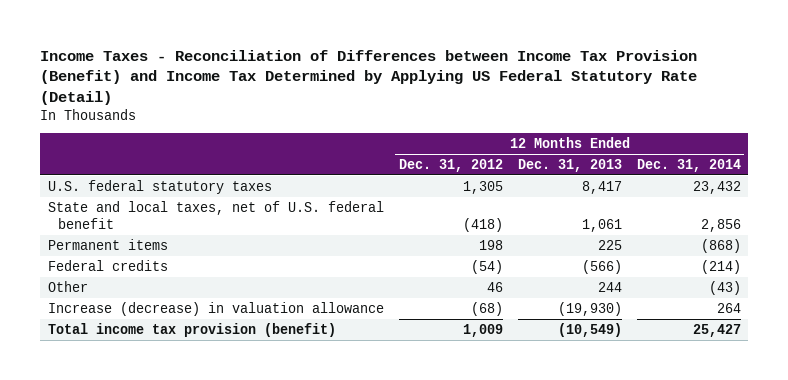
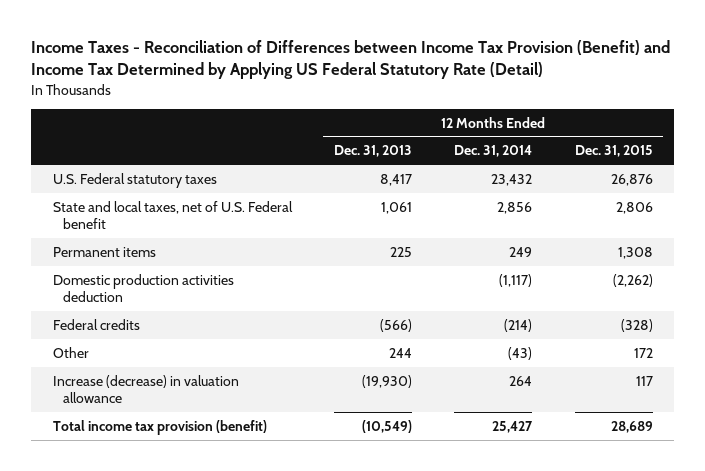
[398,158,503,172] Dec. 31, 2012 -> none
none -> [574,145,653,158] Dec. 31, 2015
[47,179,272,194] U.S. federal statutory taxes -> [52,172,217,188] U.S. Federal statutory taxes
[47,200,384,229] State and local taxes, net of U.S. federal benefit -> [52,200,293,230] State and local taxes, net of U.S. Federal benefit
[700,238,741,253] (868) -> [509,246,533,257] 249
none -> [52,273,234,303] Domestic production activities deduction

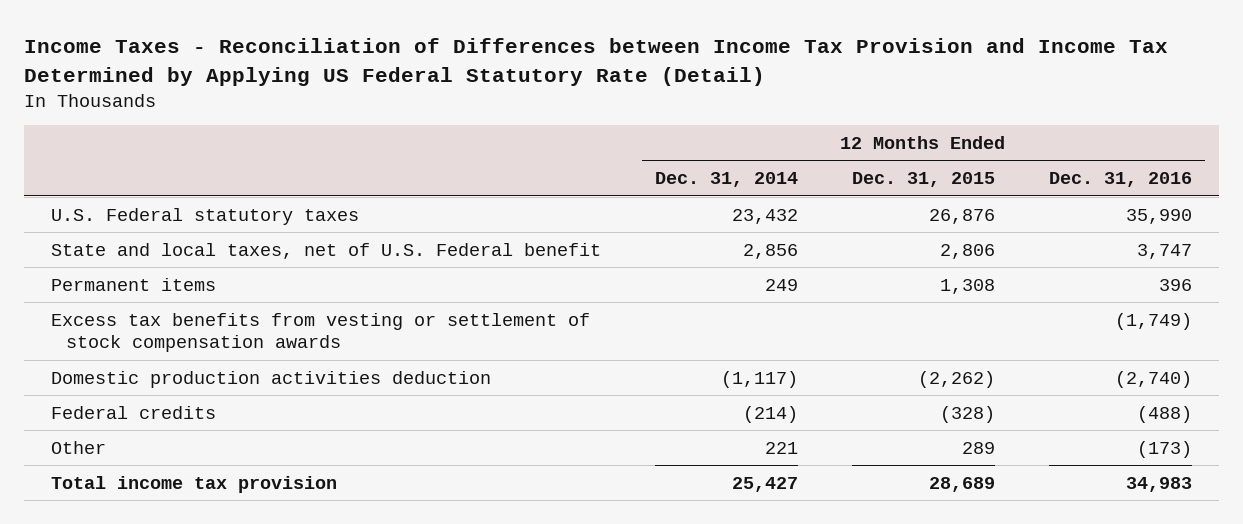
[31,40,671,80] Income Taxes - Reconciliation of Differences between Income Tax Provision (Benefit) and Income Tax Determined by Applying US Federal Statutory Rate (Detail) -> [24,38,1169,86] Income Taxes - Reconciliation of Differences between Income Tax Provision and Income Tax Determined by Applying US Federal Statutory Rate (Detail)
[333,145,412,158] Dec. 31, 2013 -> none
none -> [1048,172,1192,188] Dec. 31, 2016
none -> [51,312,591,353] Excess tax benefits from vesting or settlement of stock compensation awards
[52,374,239,404] Increase (decrease) in valuation allowance -> none
[508,346,533,360] (43) -> [765,441,799,454] 221
[633,347,653,358] 172 -> [961,441,995,454] 289
[52,419,267,435] Total income tax provision (benefit) -> [51,475,338,493] Total income tax provision

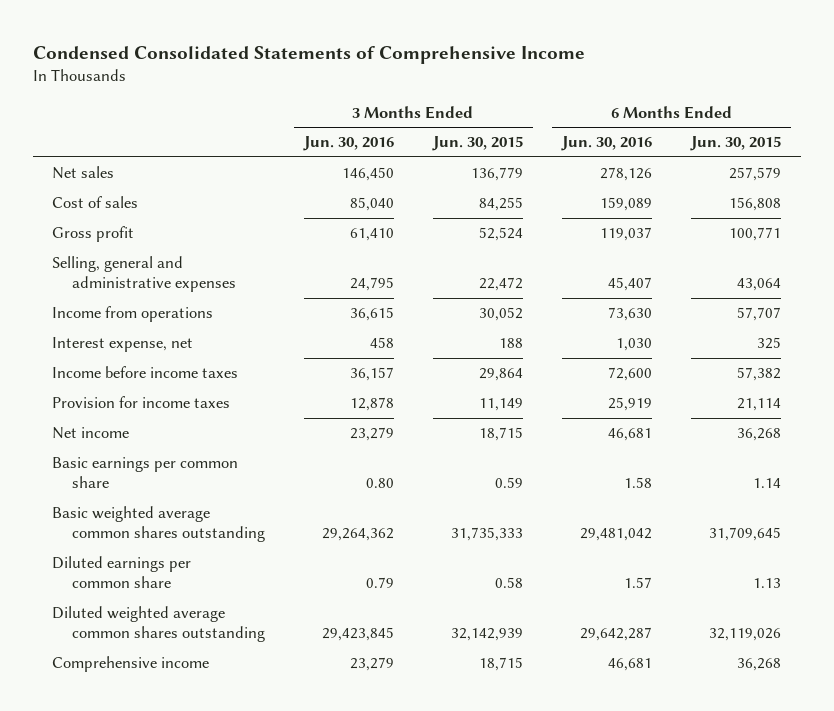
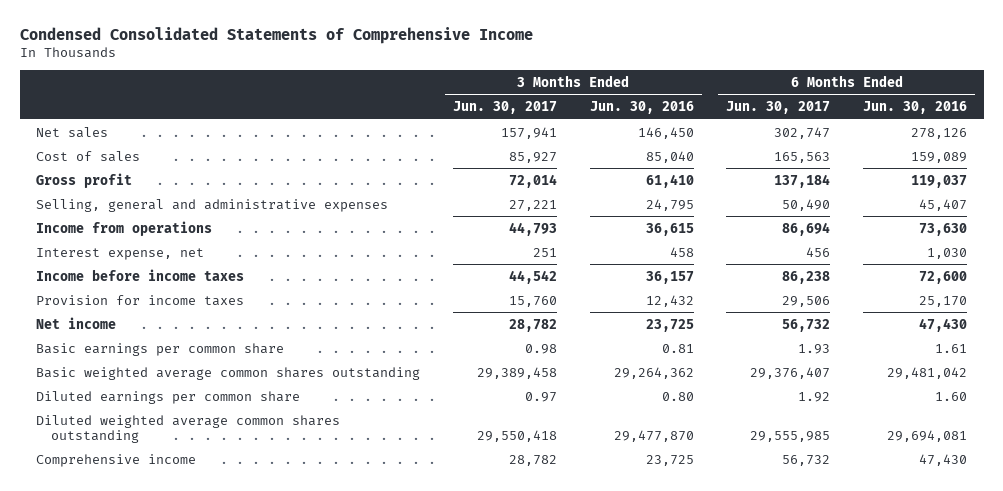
[431,136,523,152] Jun. 30, 2015 -> none
[690,136,782,152] Jun. 30, 2015 -> none
none -> [452,101,557,115] Jun. 30, 2017
none -> [726,101,831,115] Jun. 30, 2017
[349,397,394,412] 12,878 -> [645,294,694,307] 12,432
[608,397,653,412] 25,919 -> [919,295,968,307] 25,170
[349,427,394,442] 23,279 -> [645,318,694,332] 23,725
[608,428,653,442] 46,681 -> [919,317,968,332] 47,430
[365,478,394,489] 0.80 -> [661,343,694,353] 0.81
[624,477,653,489] 1.58 -> [935,343,968,353] 1.61
[365,577,394,589] 0.79 -> [661,391,694,401] 0.80
[624,577,653,589] 1.57 -> [935,391,968,401] 1.60
[321,627,394,642] 29,423,845 -> [613,429,694,442] 29,477,870
[580,627,653,642] 29,642,287 -> [887,429,968,442] 29,694,081
[349,657,394,672] 23,279 -> [645,454,694,466] 23,725
[608,658,653,672] 46,681 -> [919,453,968,466] 47,430

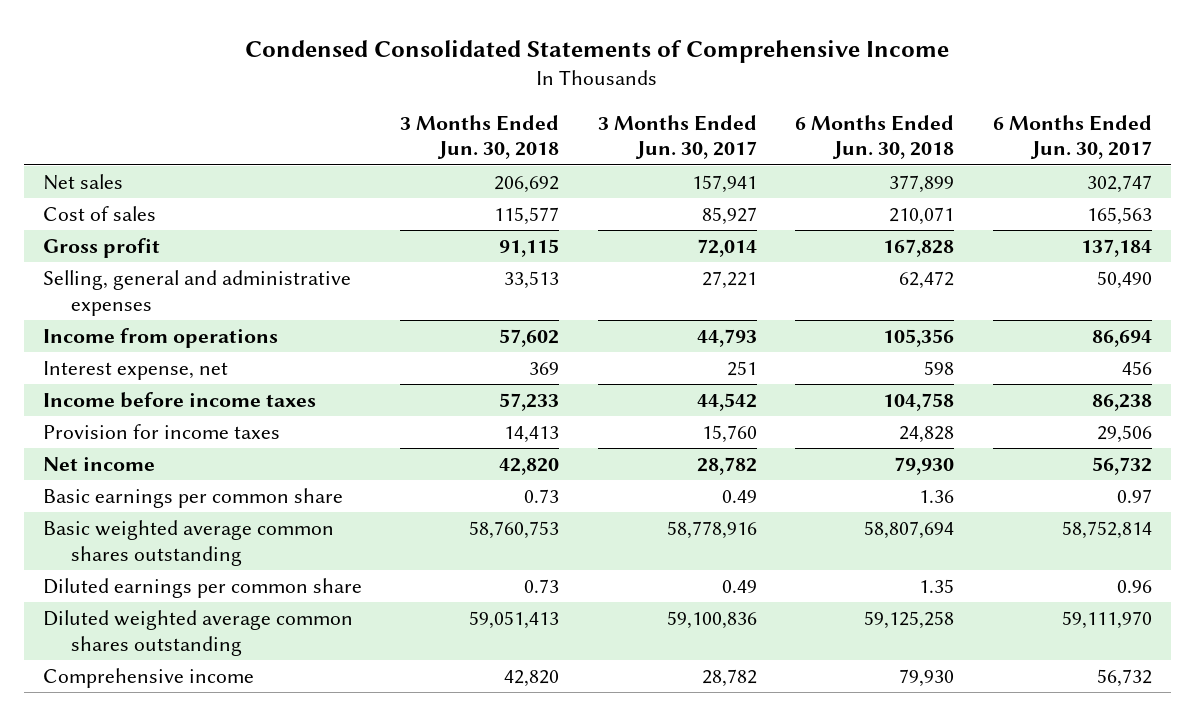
[589,101,694,115] Jun. 30, 2016 -> none
[863,101,968,115] Jun. 30, 2016 -> none
none -> [400,114,560,160] 3 Months Ended Jun. 30, 2018
none -> [795,114,955,160] 6 Months Ended Jun. 30, 2018
[524,343,557,354] 0.98 -> [721,490,757,504] 0.49
[798,343,831,354] 1.93 -> [1116,489,1152,504] 0.97
[476,366,557,379] 29,389,458 -> [666,521,757,540] 58,778,916
[750,366,831,379] 29,376,407 -> [1061,521,1152,540] 58,752,814
[524,391,557,402] 0.97 -> [721,580,757,594] 0.49
[798,391,831,402] 1.92 -> [1116,580,1152,594] 0.96
[476,429,557,442] 29,550,418 -> [666,611,757,630] 59,100,836
[750,430,831,442] 29,555,985 -> [1061,611,1152,630] 59,111,970

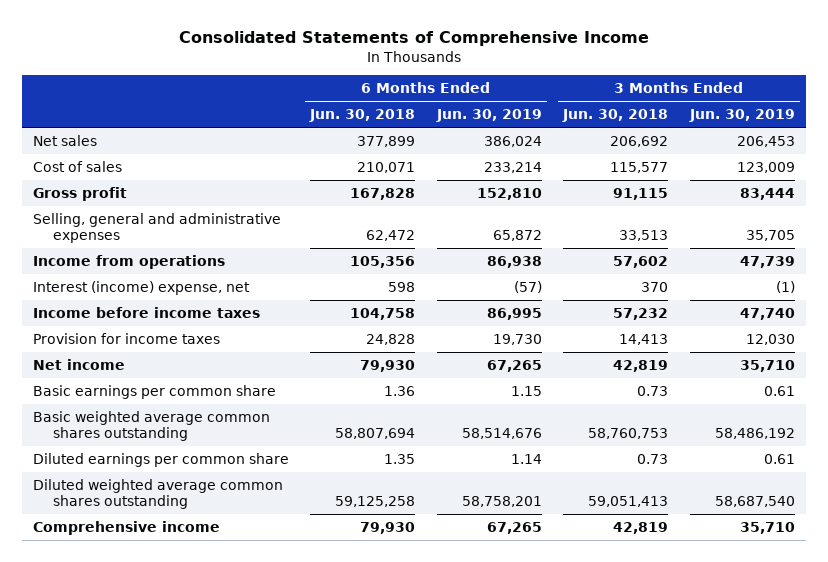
[245,39,950,63] Condensed Consolidated Statements of Comprehensive Income -> [178,31,649,47] Consolidated Statements of Comprehensive Income
[597,114,757,160] 3 Months Ended Jun. 30, 2017 -> none
[992,114,1152,160] 6 Months Ended Jun. 30, 2017 -> none
none -> [435,109,542,123] Jun. 30, 2019
none -> [688,109,795,123] Jun. 30, 2019
[42,361,228,381] Interest expense, net -> [32,280,250,295] Interest (income) expense, net
[529,362,560,376] 369 -> [641,281,669,292] 370
[499,393,560,412] 57,233 -> [613,307,669,320] 57,232
[499,458,560,476] 42,820 -> [613,359,669,372] 42,819
[504,670,560,688] 42,820 -> [613,521,669,534] 42,819

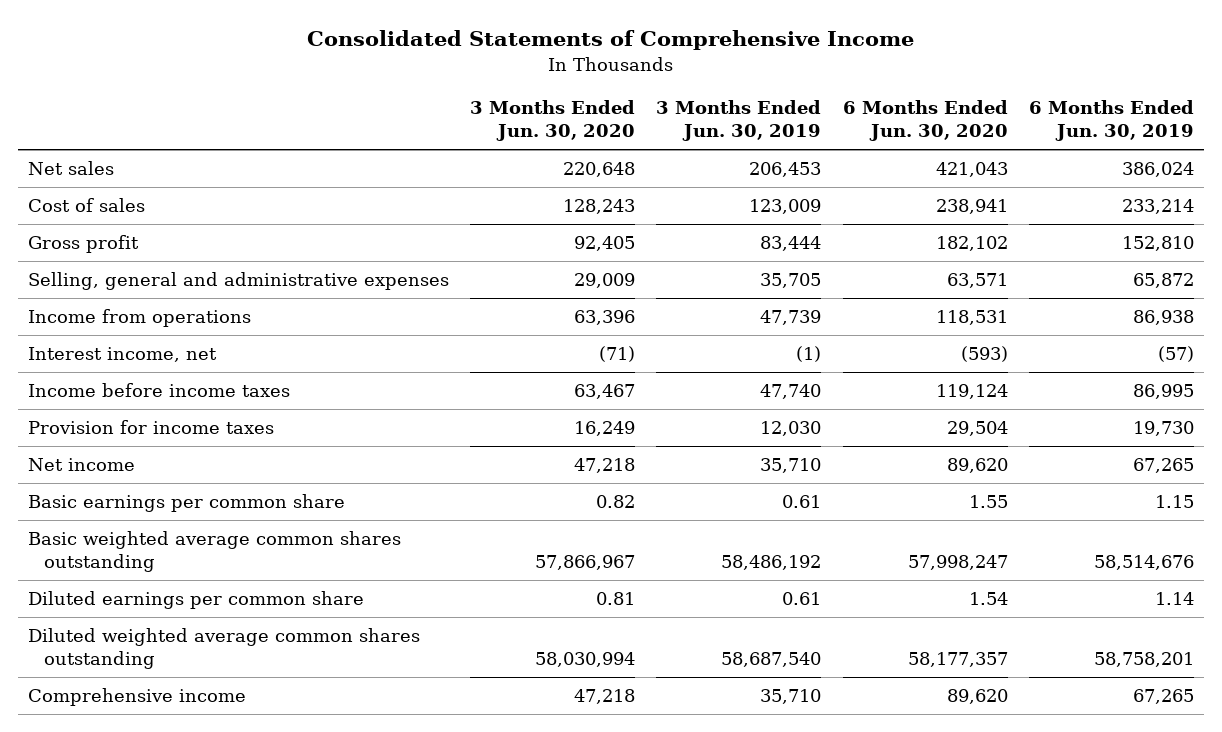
[309,109,416,123] Jun. 30, 2018 -> none
[562,109,669,123] Jun. 30, 2018 -> none
none -> [470,100,636,142] 3 Months Ended Jun. 30, 2020
none -> [842,100,1008,142] 6 Months Ended Jun. 30, 2020
[32,280,250,295] Interest (income) expense, net -> [28,347,218,363] Interest income, net

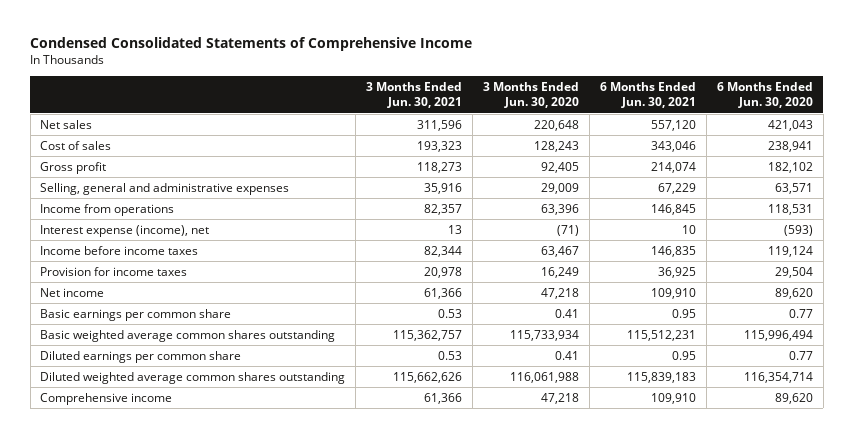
[306,30,914,51] Consolidated Statements of Comprehensive Income -> [30,37,473,52] Condensed Consolidated Statements of Comprehensive Income
[656,100,822,142] 3 Months Ended Jun. 30, 2019 -> none
[1028,100,1194,142] 6 Months Ended Jun. 30, 2019 -> none
none -> [366,81,463,109] 3 Months Ended Jun. 30, 2021
none -> [599,81,696,109] 6 Months Ended Jun. 30, 2021
[28,347,218,363] Interest income, net -> [40,224,210,237] Interest expense (income), net
[596,495,636,509] 0.82 -> [555,308,580,318] 0.41
[968,495,1008,509] 1.55 -> [788,308,813,318] 0.77
[535,555,636,571] 57,866,967 -> [510,329,580,341] 115,733,934
[907,555,1008,571] 57,998,247 -> [743,329,813,341] 115,996,494
[596,592,636,606] 0.81 -> [555,350,580,360] 0.41
[968,592,1008,606] 1.54 -> [788,350,813,360] 0.77
[535,652,636,668] 58,030,994 -> [510,371,580,383] 116,061,988
[907,652,1008,668] 58,177,357 -> [743,371,813,383] 116,354,714

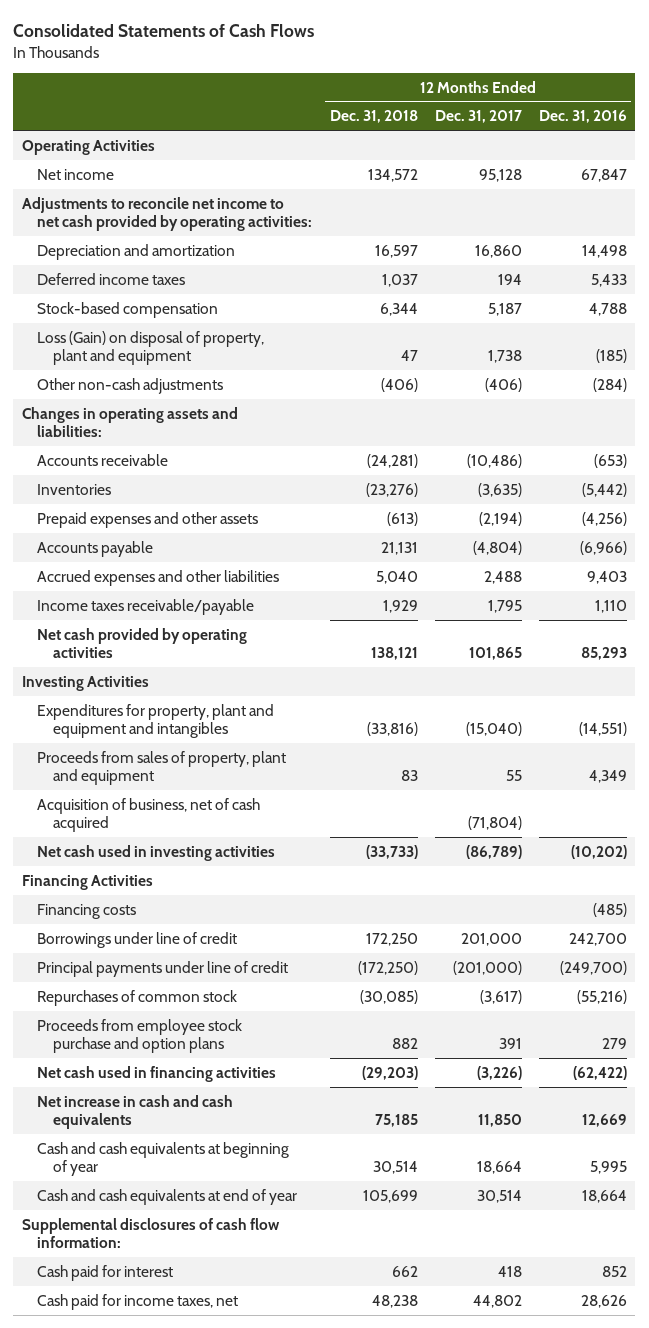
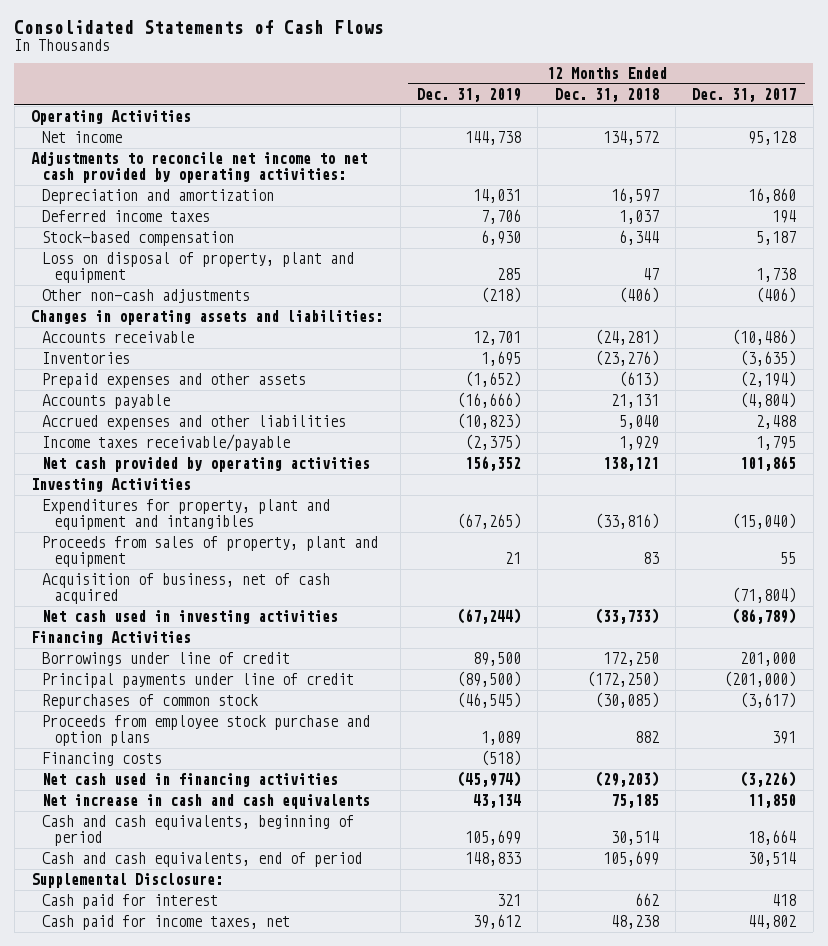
[538,110,627,124] Dec. 31, 2016 -> none
none -> [416,88,521,103] Dec. 31, 2019
[37,330,265,366] Loss (Gain) on disposal of property, plant and equipment -> [42,252,355,284] Loss on disposal of property, plant and equipment
[37,903,137,919] Financing costs -> [42,752,163,767] Financing costs
[37,1141,290,1177] Cash and cash equivalents at beginning of year -> [42,815,355,847] Cash and cash equivalents, beginning of period
[37,1188,298,1205] Cash and cash equivalents at end of year -> [42,852,363,868] Cash and cash equivalents, end of period
[21,1217,280,1249] Supplemental disclosures of cash flow information: -> [31,873,224,889] Supplemental Disclosure:

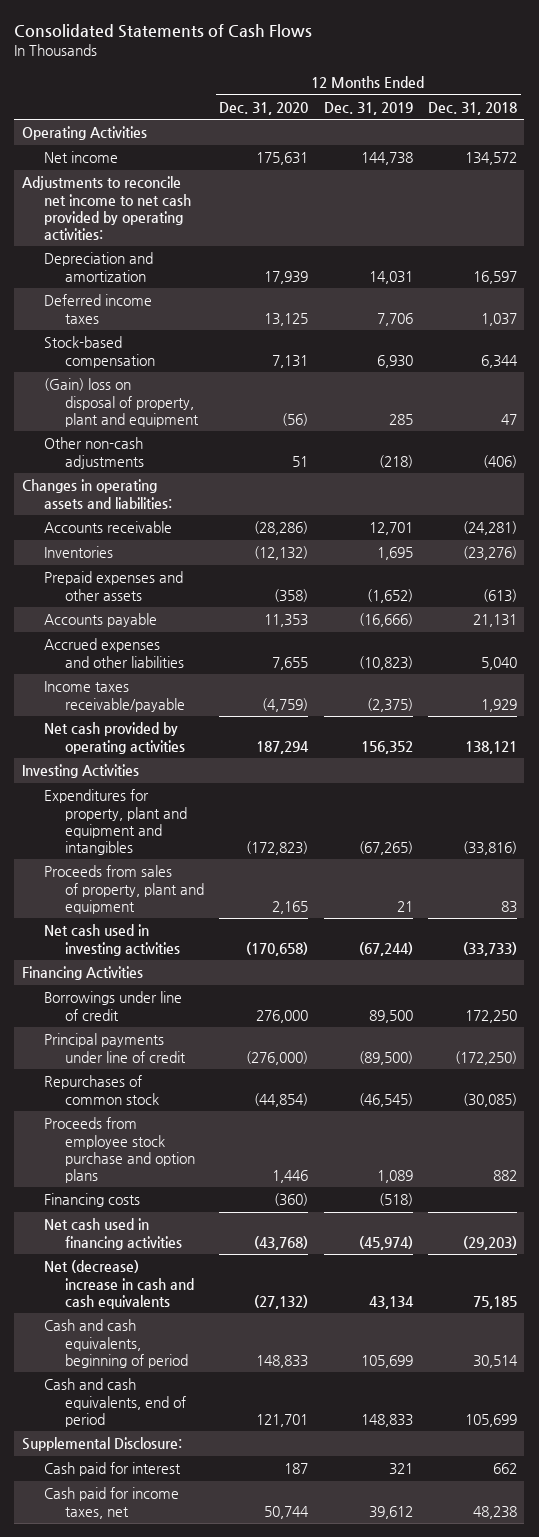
[692,88,797,103] Dec. 31, 2017 -> none
none -> [219,101,309,115] Dec. 31, 2020
[42,252,355,284] Loss on disposal of property, plant and equipment -> [43,378,200,427] (Gain) loss on disposal of property, plant and equipment
[42,573,331,605] Acquisition of business, net of cash acquired -> none
[42,794,371,810] Net increase in cash and cash equivalents -> [43,1260,195,1309] Net (decrease) increase in cash and cash equivalents

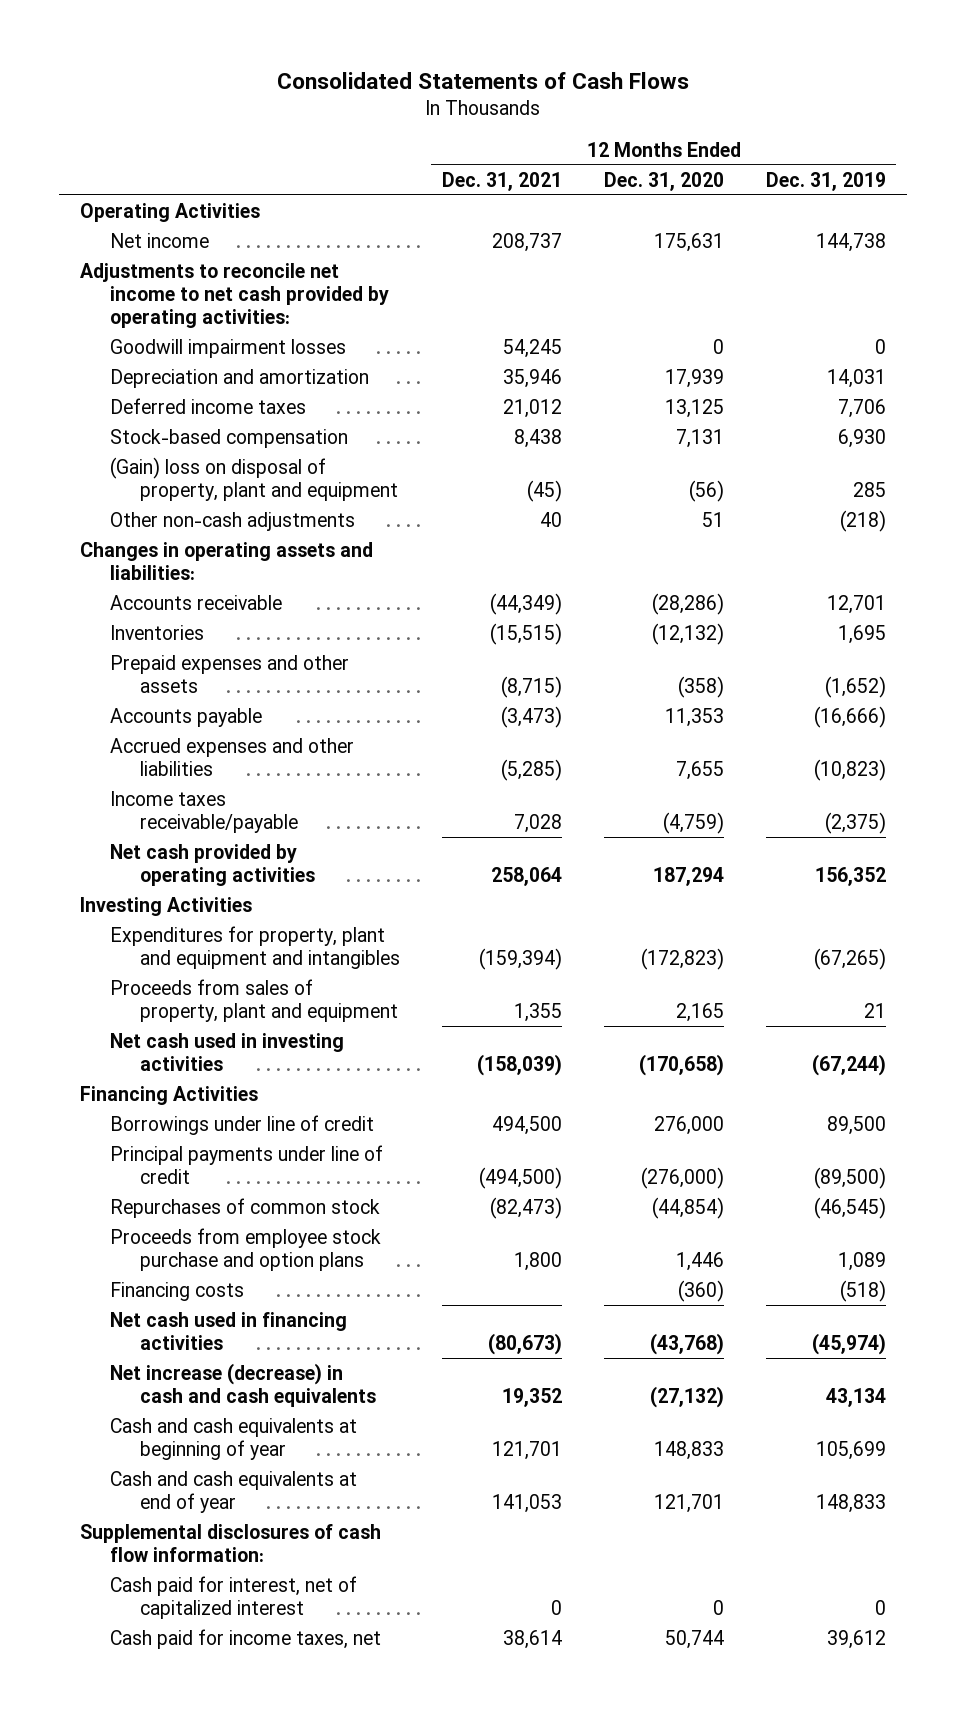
[427,101,517,115] Dec. 31, 2018 -> none
none -> [441,171,562,191] Dec. 31, 2021
none -> [109,338,346,358] Goodwill impairment losses
[43,1260,195,1309] Net (decrease) increase in cash and cash equivalents -> [109,1362,376,1407] Net increase (decrease) in cash and cash equivalents
[43,1319,189,1368] Cash and cash equivalents, beginning of period -> [109,1417,357,1460] Cash and cash equivalents at beginning of year
[43,1378,187,1427] Cash and cash equivalents, end of period -> [109,1470,357,1513] Cash and cash equivalents at end of year
[22,1437,183,1452] Supplemental Disclosure: -> [80,1523,382,1562] Supplemental disclosures of cash flow information:
[43,1462,181,1477] Cash paid for interest -> [109,1575,357,1619] Cash paid for interest, net of capitalized interest
[284,1463,309,1475] 187 -> [712,1599,724,1615] 0
[388,1463,413,1476] 321 -> [874,1599,886,1615] 0

